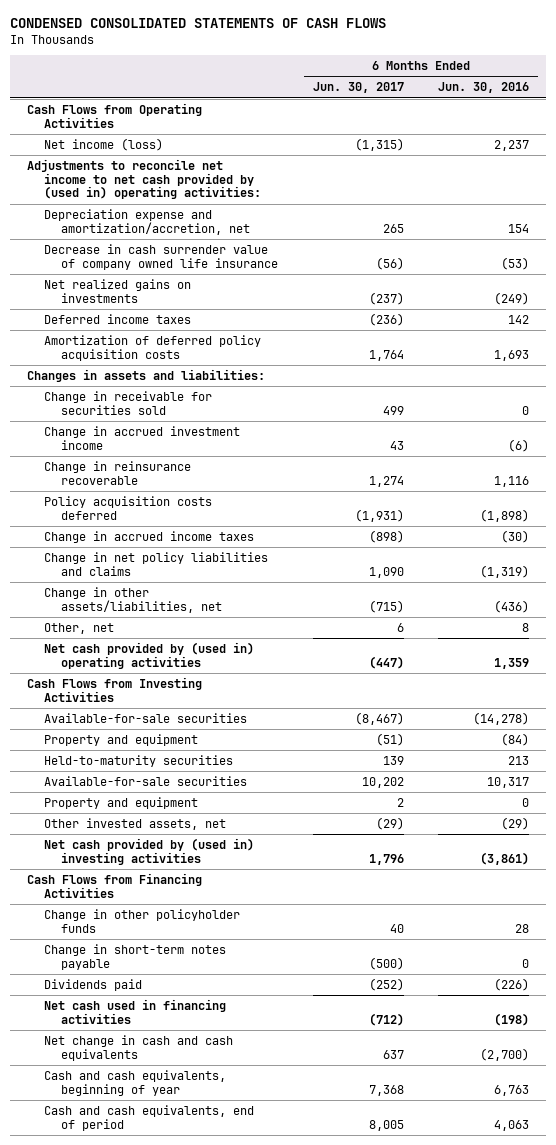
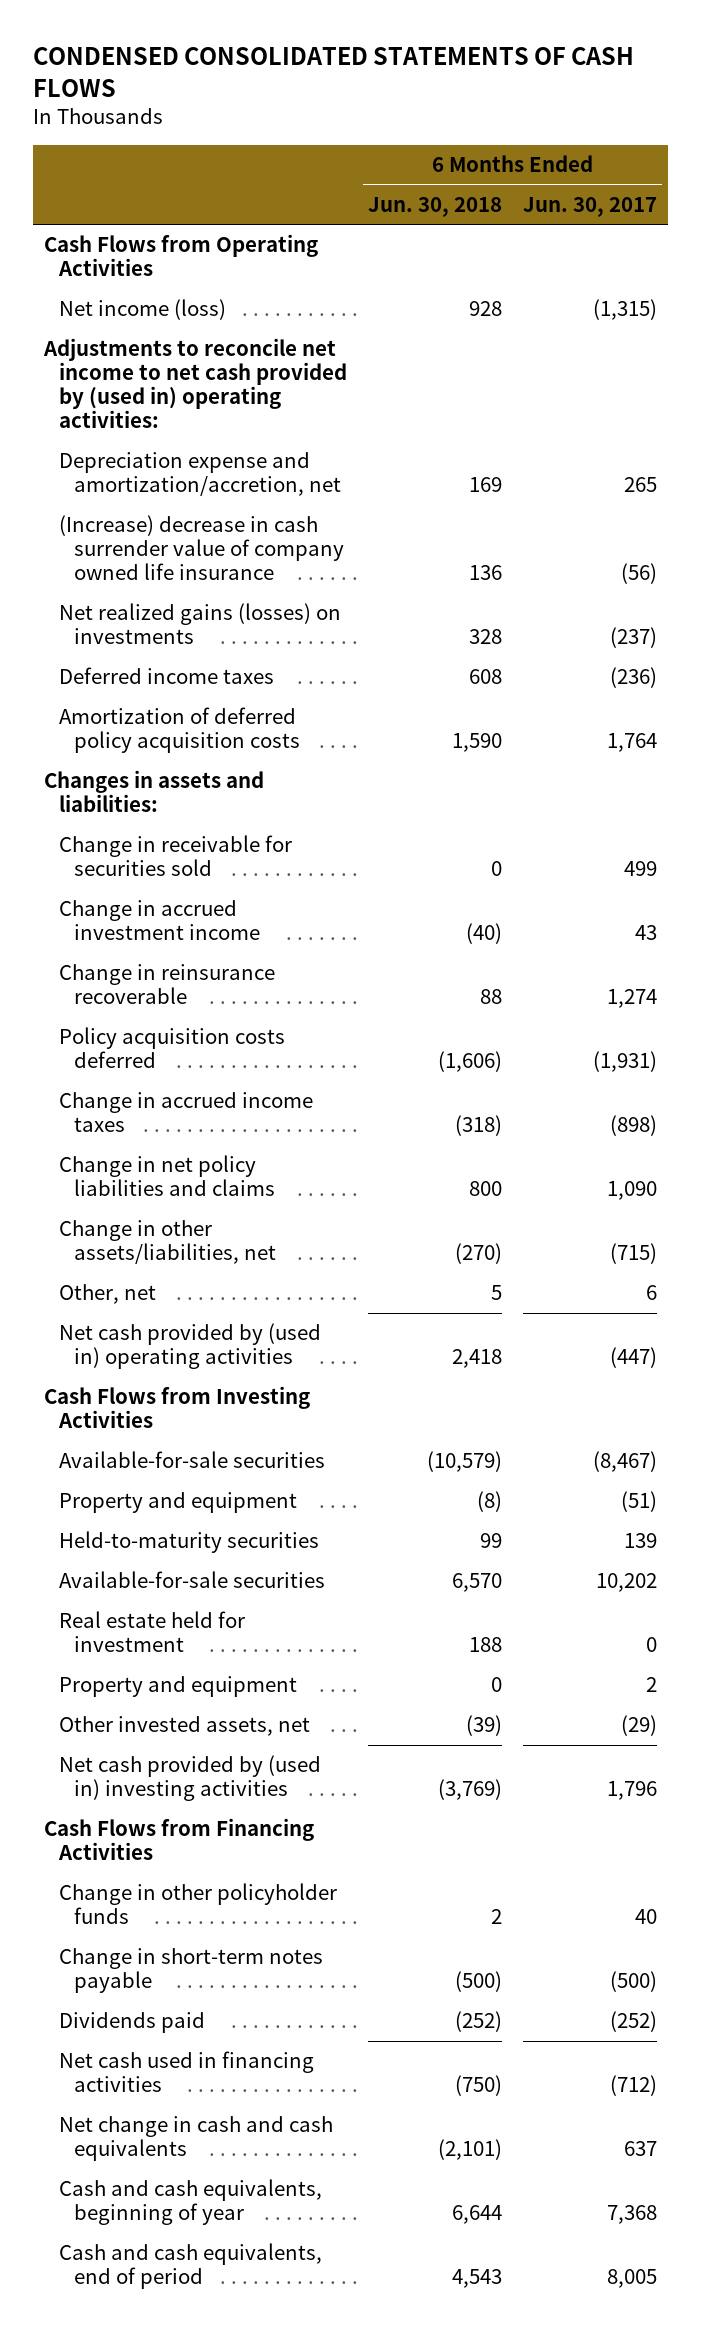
[438,82,530,94] Jun. 30, 2016 -> none
none -> [368,196,503,217] Jun. 30, 2018
[44,243,279,270] Decrease in cash surrender value of company owned life insurance -> [59,515,345,581] (Increase) decrease in cash surrender value of company owned life insurance
[44,278,192,303] Net realized gains on investments -> [59,603,342,645] Net realized gains (losses) on investments
none -> [59,1611,246,1653] Real estate held for investment

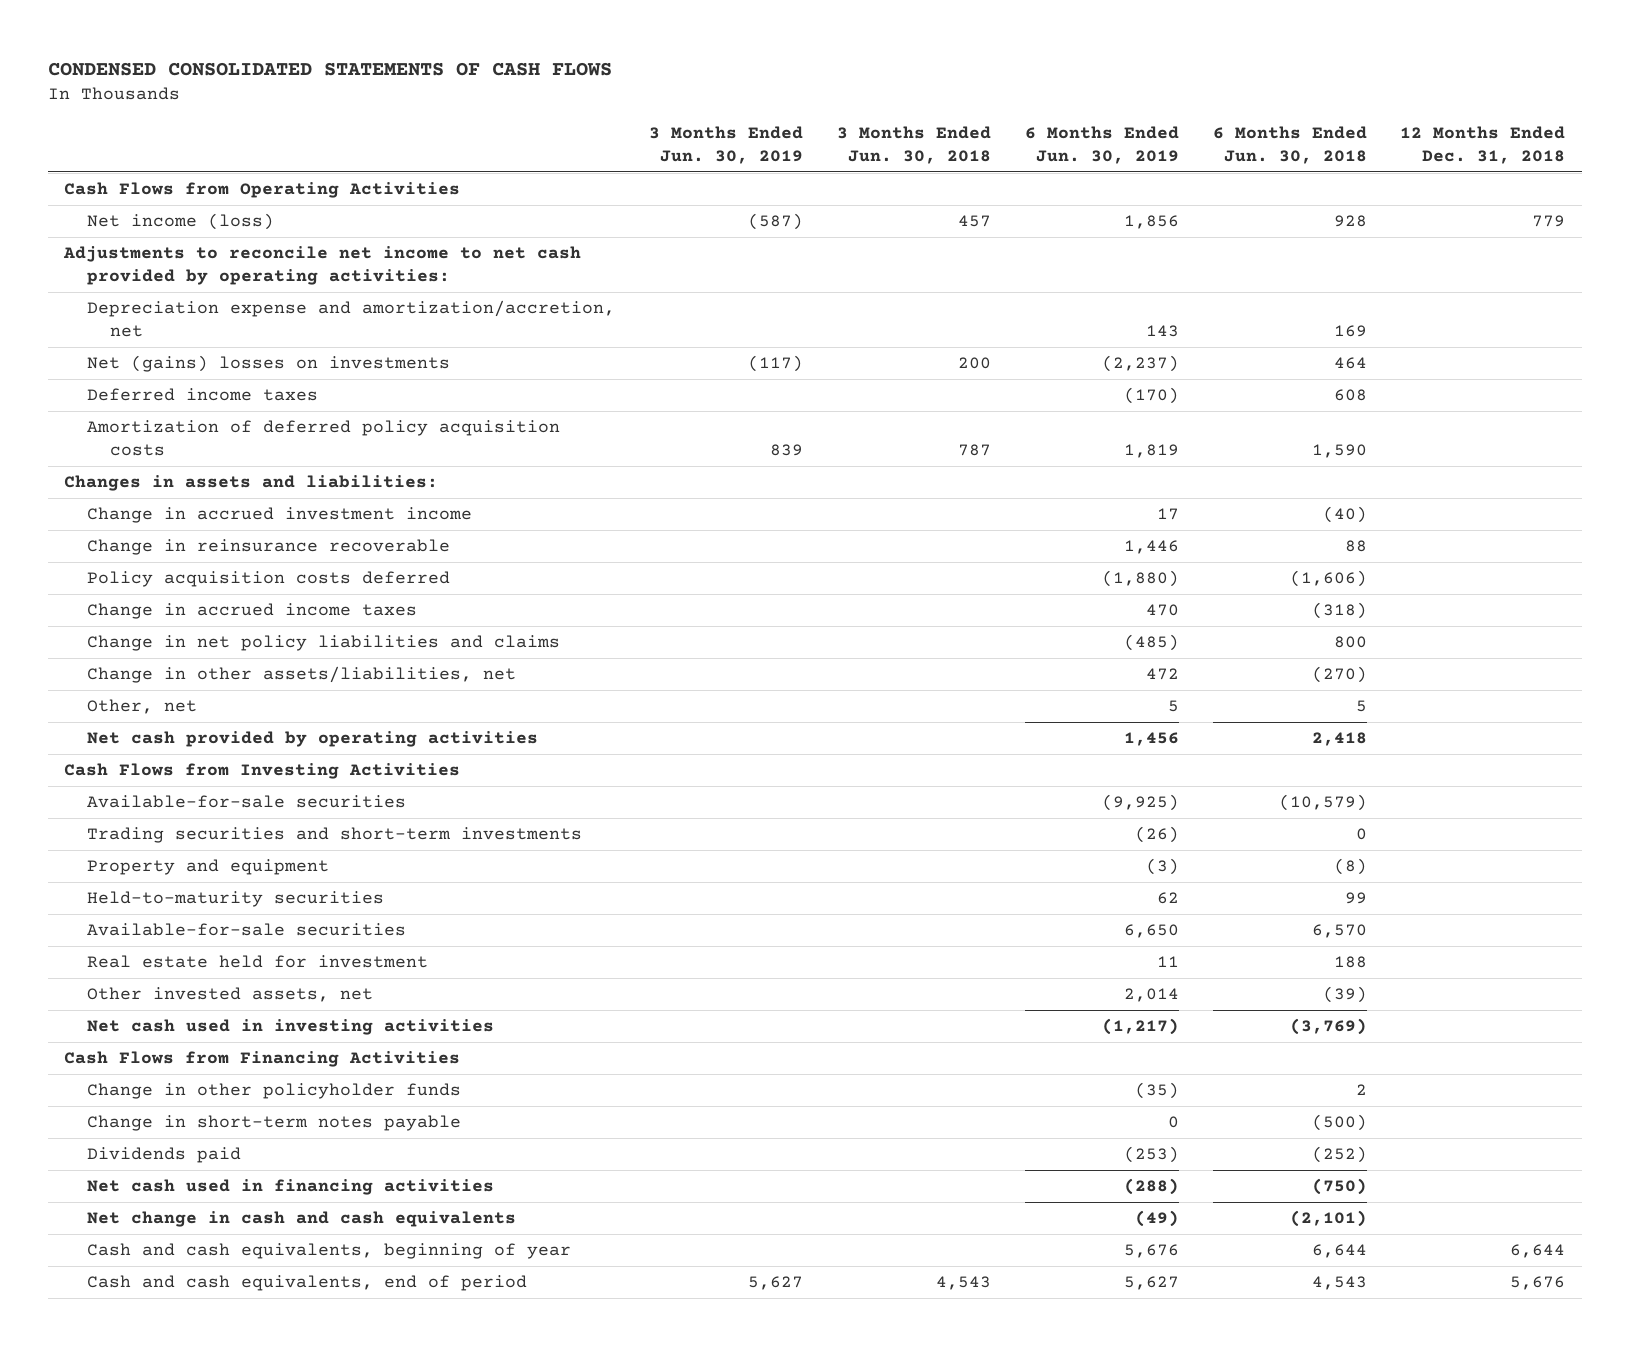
[523,196,658,217] Jun. 30, 2017 -> none
none -> [649,126,804,164] 3 Months Ended Jun. 30, 2019
none -> [836,126,991,164] 3 Months Ended Jun. 30, 2018
none -> [1024,126,1179,164] 6 Months Ended Jun. 30, 2019
none -> [1400,126,1566,164] 12 Months Ended Dec. 31, 2018
[42,338,348,429] Adjustments to reconcile net income to net cash provided by (used in) operating activities: -> [63,246,582,285] Adjustments to reconcile net income to net cash provided by operating activities:
[59,515,345,581] (Increase) decrease in cash surrender value of company owned life insurance -> none
[59,603,342,645] Net realized gains (losses) on investments -> [87,355,451,373] Net (gains) losses on investments
[469,629,503,645] 328 -> [1333,357,1367,370] 464
[59,835,293,877] Change in receivable for securities sold -> none
[59,1323,322,1370] Net cash provided by (used in) operating activities -> [87,731,539,748] Net cash provided by operating activities
none -> [87,827,583,844] Trading securities and short-term investments
[59,1676,298,1698] Property and equipment -> none
[59,1755,322,1802] Net cash provided by (used in) investing activities -> [87,1019,495,1036] Net cash used in investing activities

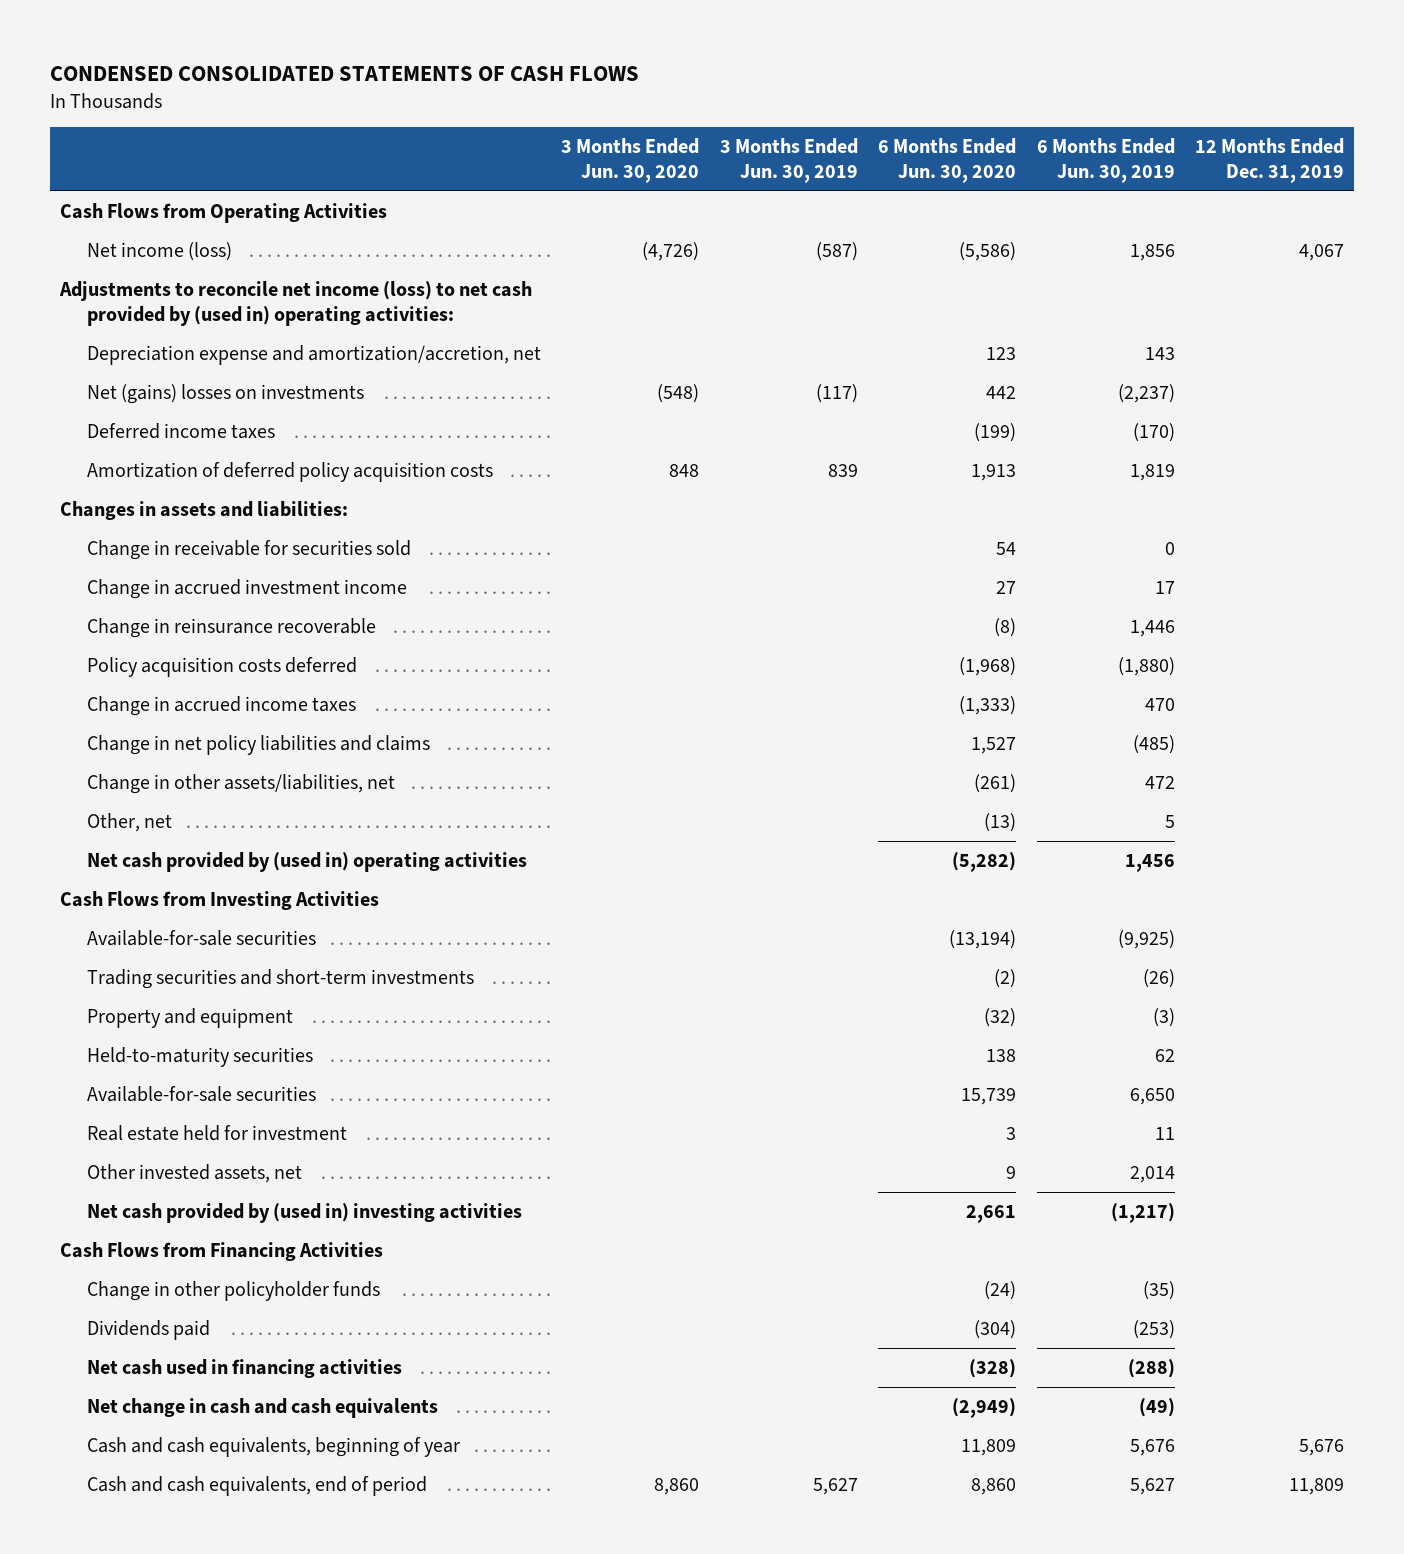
[836,126,991,164] 3 Months Ended Jun. 30, 2018 -> none
[1212,126,1367,164] 6 Months Ended Jun. 30, 2018 -> none
[1400,126,1566,164] 12 Months Ended Dec. 31, 2018 -> none
none -> [561,138,700,183] 3 Months Ended Jun. 30, 2020
none -> [878,138,1017,183] 6 Months Ended Jun. 30, 2020
none -> [1194,138,1344,183] 12 Months Ended Dec. 31, 2019
[63,246,582,285] Adjustments to reconcile net income to net cash provided by operating activities: -> [59,281,533,326] Adjustments to reconcile net income (loss) to net cash provided by (used in) operating activities:
none -> [86,540,411,561] Change in receivable for securities sold
[87,731,539,748] Net cash provided by operating activities -> [86,852,527,873] Net cash provided by (used in) operating activities
[87,1019,495,1036] Net cash used in investing activities -> [86,1203,522,1224] Net cash provided by (used in) investing activities
[87,1115,462,1132] Change in short-term notes payable -> none

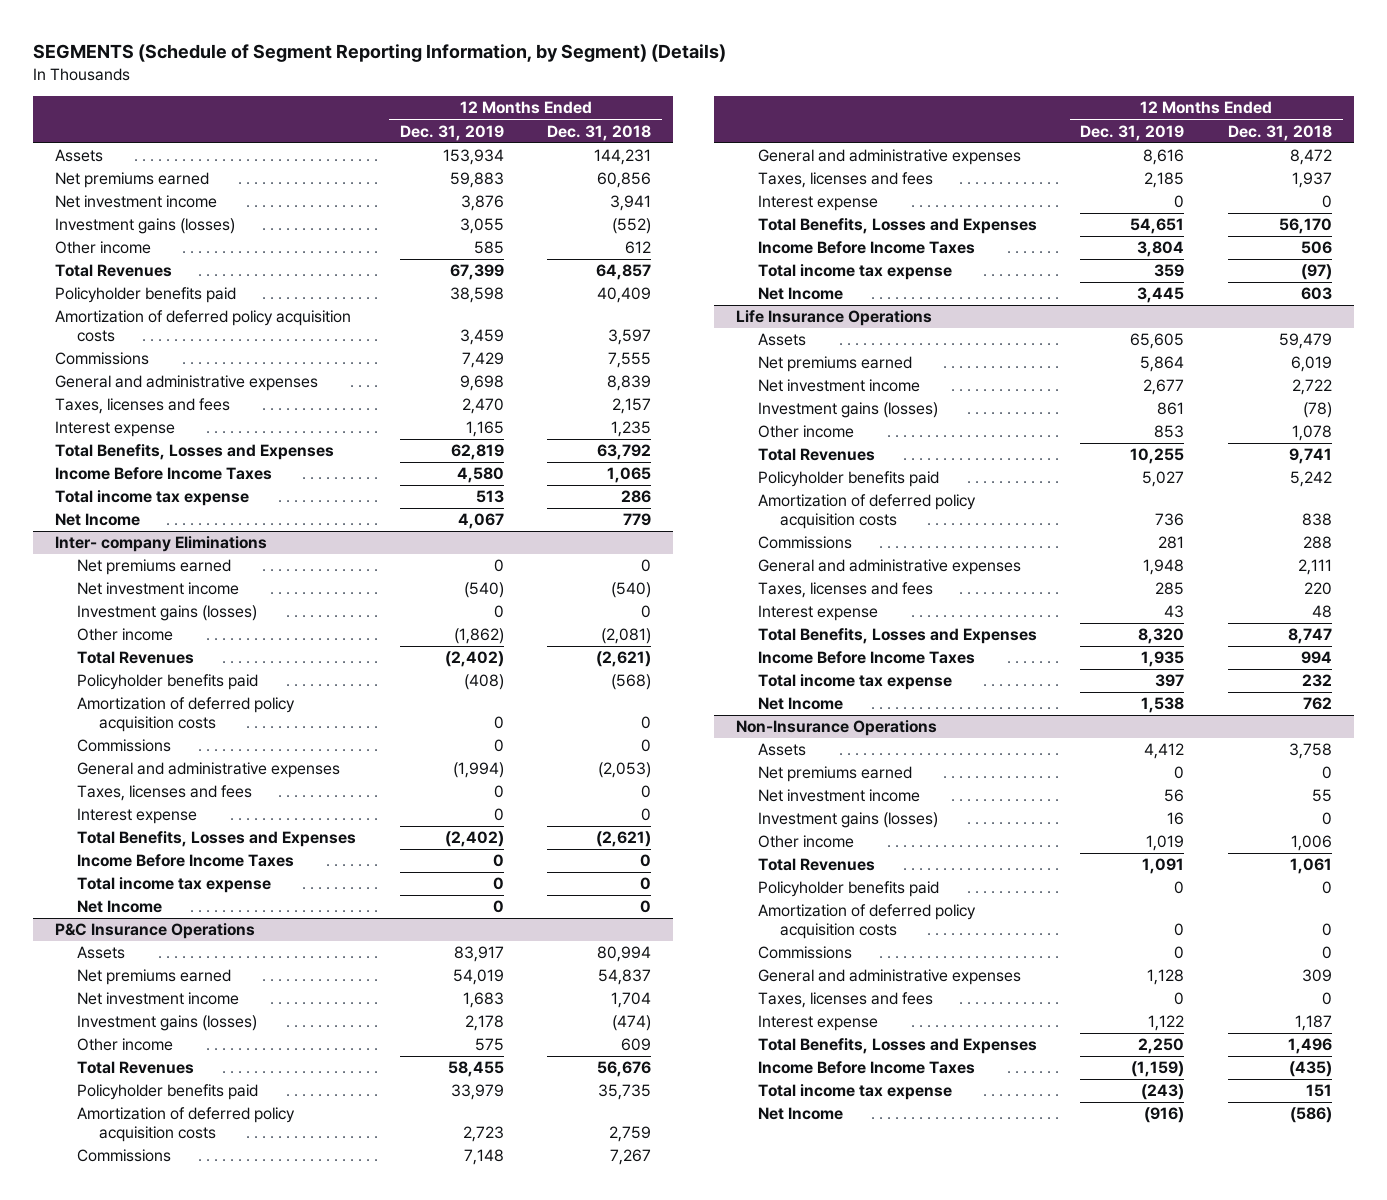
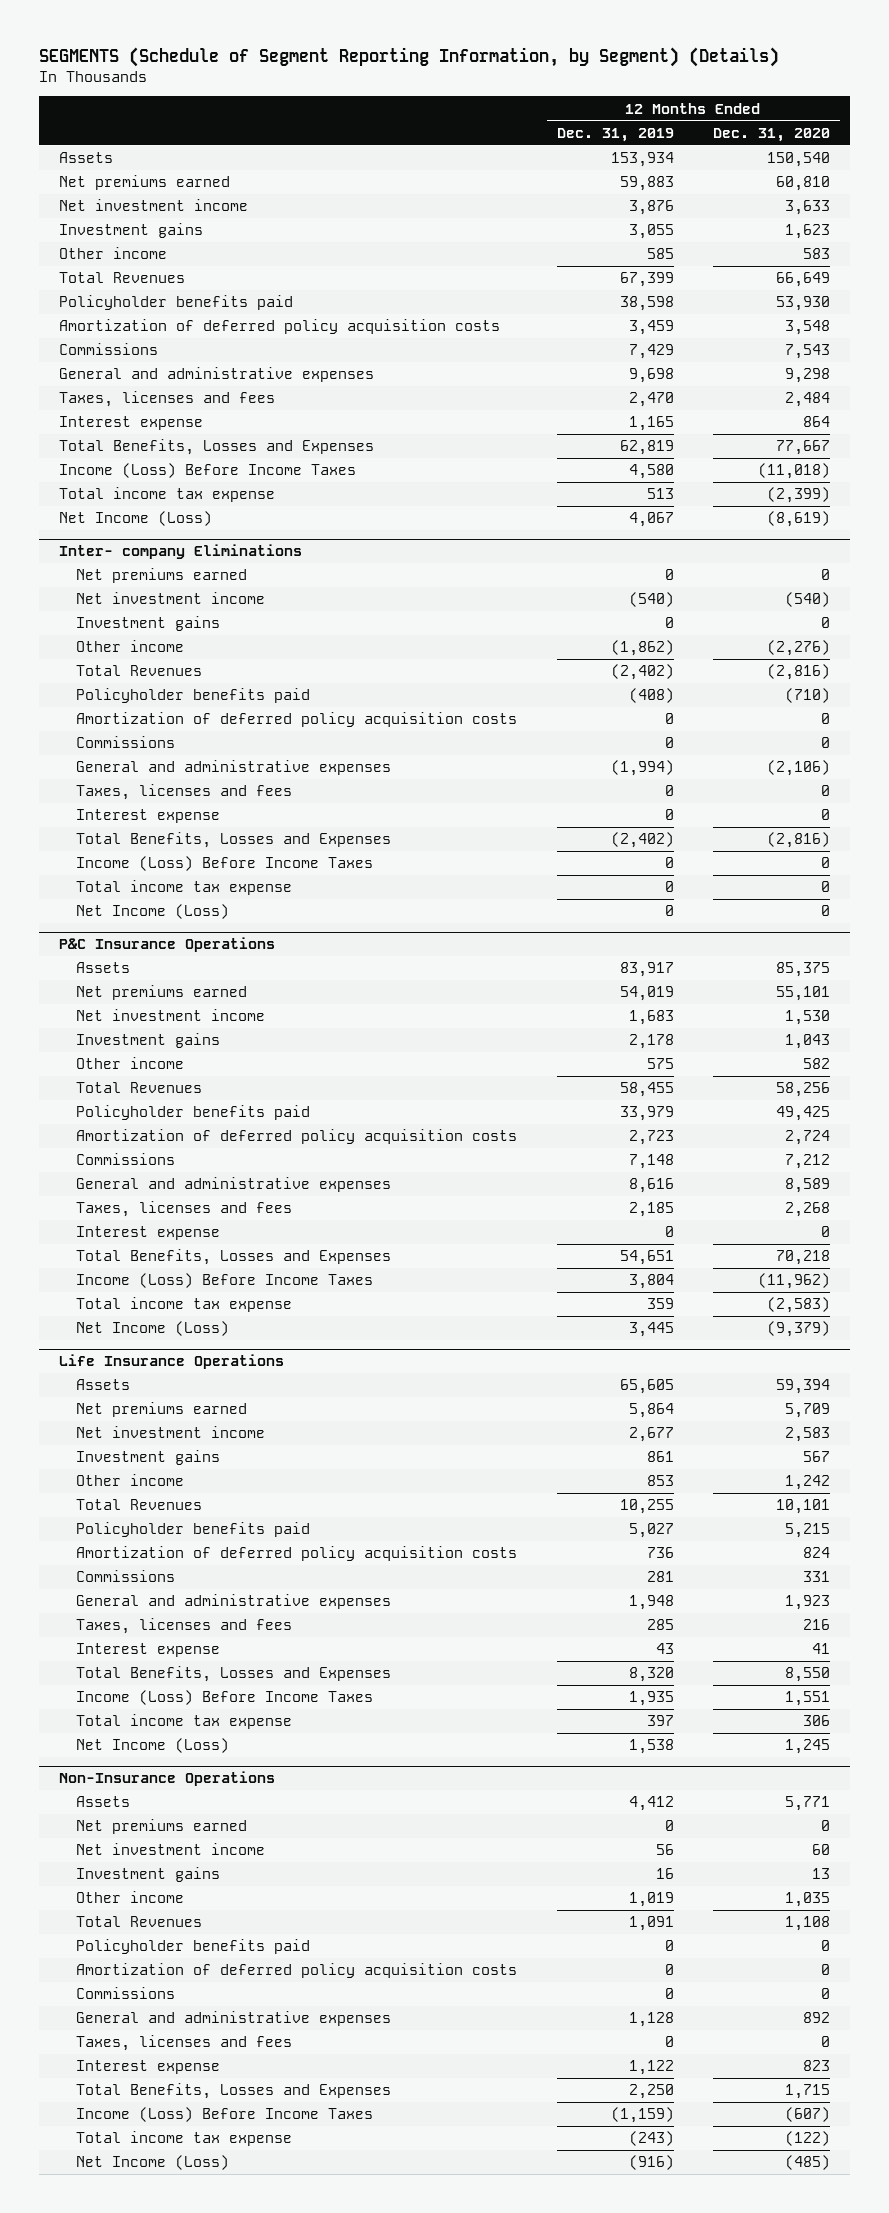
[547,124,652,141] Dec. 31, 2018 -> none
none -> [713,127,831,142] Dec. 31, 2020
[54,218,235,235] Investment gains (losses) -> [59,223,204,239] Investment gains
[54,467,272,481] Income Before Income Taxes -> [59,463,357,479] Income (Loss) Before Income Taxes
[54,513,140,527] Net Income -> [59,511,213,527] Net Income (Loss)
[76,605,257,622] Investment gains (losses) -> [76,616,221,632] Investment gains
[76,854,294,868] Income Before Income Taxes -> [76,856,374,872] Income (Loss) Before Income Taxes
[76,900,162,914] Net Income -> [76,904,230,920] Net Income (Loss)
[76,1015,257,1032] Investment gains (losses) -> [76,1033,221,1049] Investment gains
[757,241,975,255] Income Before Income Taxes -> [76,1273,374,1289] Income (Loss) Before Income Taxes
[757,287,843,301] Net Income -> [76,1321,230,1337] Net Income (Loss)
[757,402,938,419] Investment gains (losses) -> [76,1450,221,1466] Investment gains
[757,651,975,665] Income Before Income Taxes -> [76,1690,374,1706] Income (Loss) Before Income Taxes
[757,697,843,711] Net Income -> [76,1738,230,1754] Net Income (Loss)
[757,812,938,829] Investment gains (losses) -> [76,1867,221,1883] Investment gains
[757,1061,975,1075] Income Before Income Taxes -> [76,2107,374,2123] Income (Loss) Before Income Taxes
[757,1107,843,1121] Net Income -> [76,2155,230,2171] Net Income (Loss)

